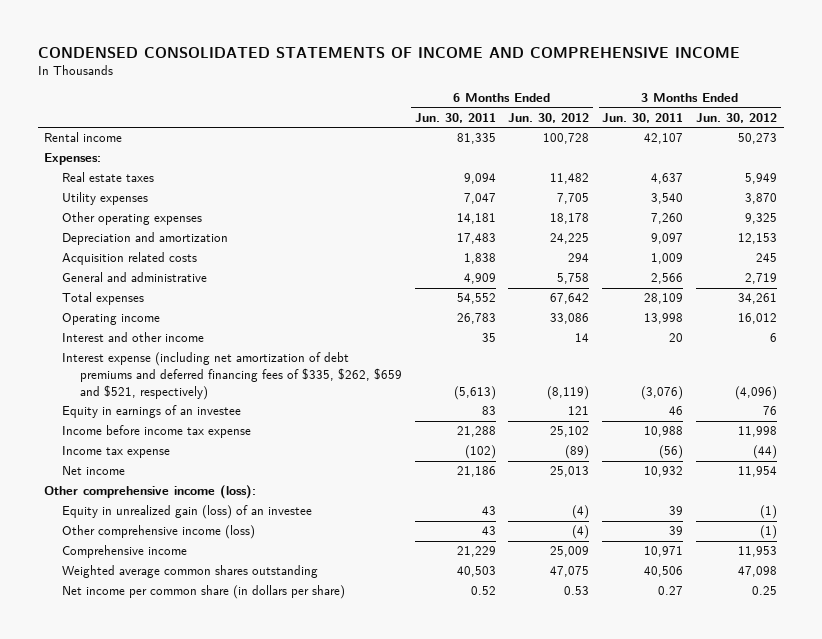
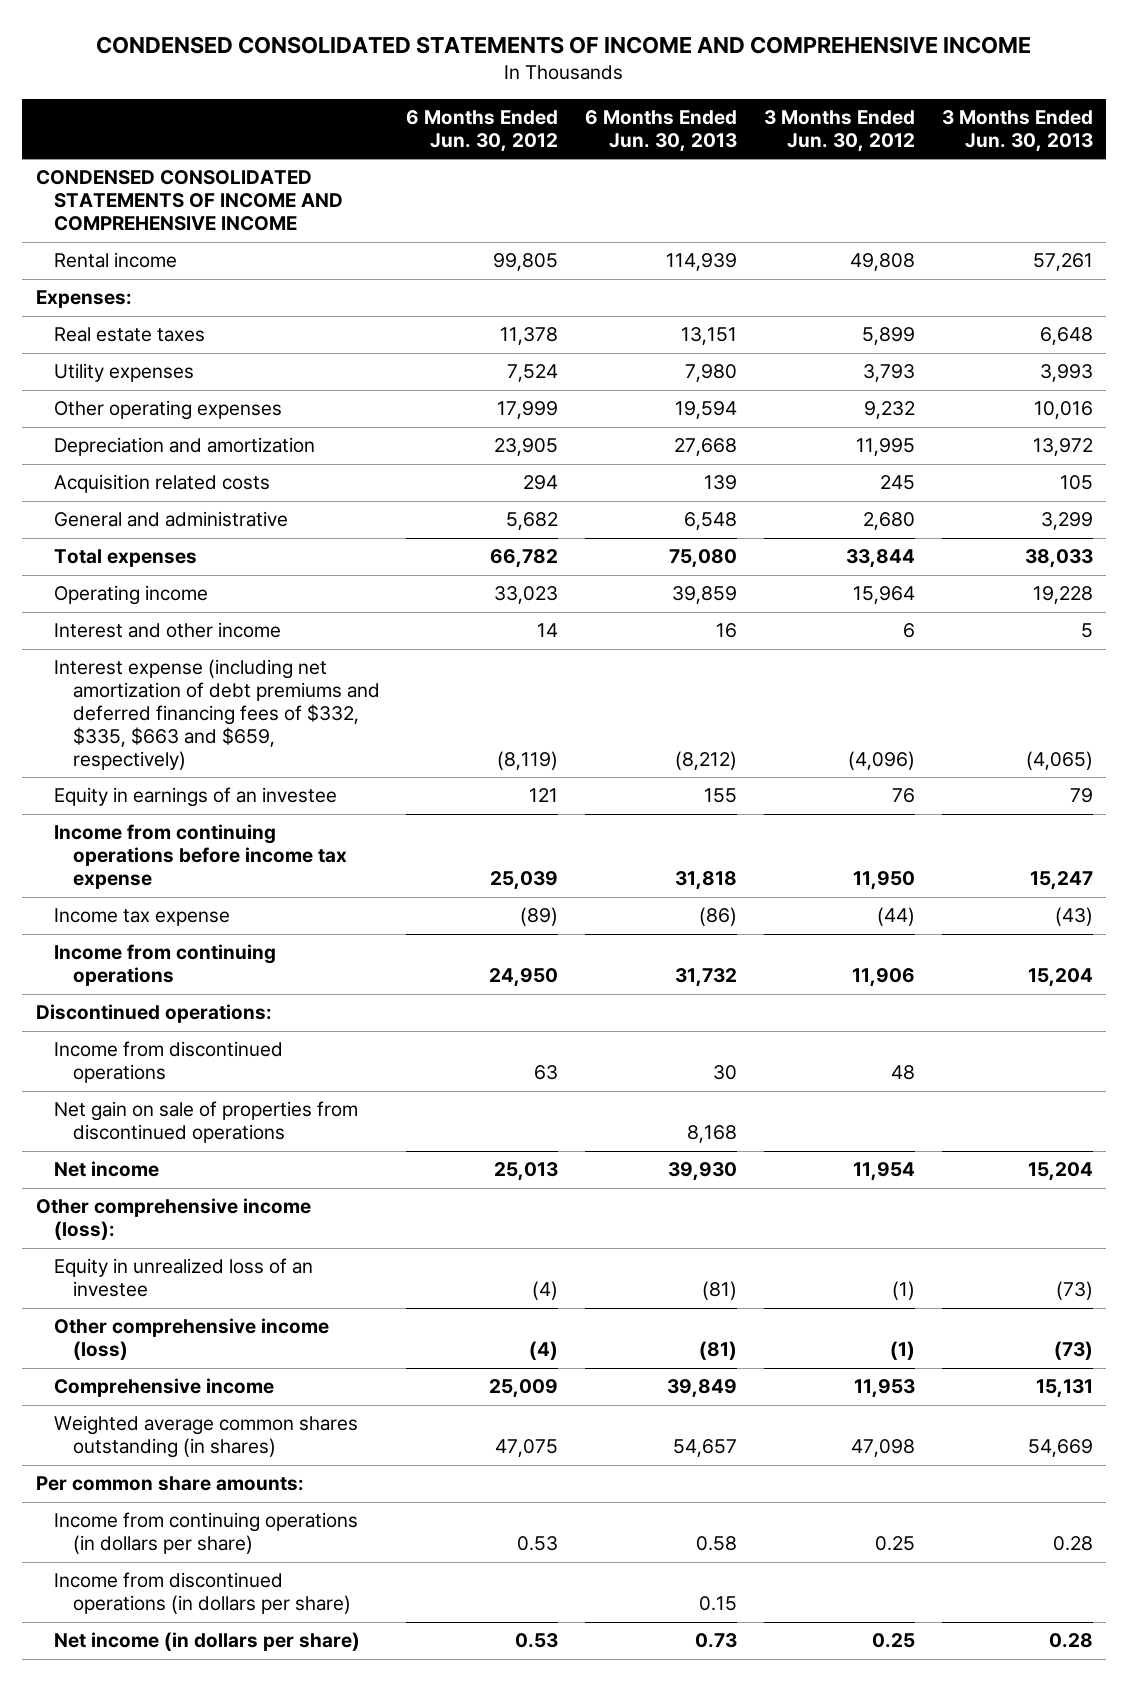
[414,112,496,123] Jun. 30, 2011 -> none
[602,112,684,123] Jun. 30, 2011 -> none
none -> [585,109,738,152] 6 Months Ended Jun. 30, 2013
none -> [941,109,1093,152] 3 Months Ended Jun. 30, 2013
none -> [35,170,344,232] CONDENSED CONSOLIDATED STATEMENTS OF INCOME AND COMPREHENSIVE INCOME
[543,133,590,145] 100,728 -> [493,253,559,272] 99,805
[738,133,778,145] 50,273 -> [850,253,916,272] 49,808
[550,173,590,185] 11,482 -> [500,327,559,346] 11,378
[745,173,778,185] 5,949 -> [862,327,916,346] 5,899
[557,193,590,205] 7,705 -> [507,364,559,383] 7,524
[745,193,778,205] 3,870 -> [863,364,916,383] 3,793
[550,213,590,225] 18,178 -> [497,401,559,420] 17,999
[745,213,778,225] 9,325 -> [864,401,916,420] 9,232
[550,233,590,245] 24,225 -> [494,438,559,457] 23,905
[738,233,778,245] 12,153 -> [856,438,916,457] 11,995
[557,273,590,285] 5,758 -> [506,512,559,531] 5,682
[745,273,778,285] 2,719 -> [863,512,916,531] 2,680
[550,293,590,305] 67,642 -> [490,549,559,569] 66,782
[738,293,778,305] 34,261 -> [846,549,916,569] 33,844
[550,313,590,325] 33,086 -> [494,586,559,605] 33,023
[738,313,778,325] 16,012 -> [853,586,916,605] 15,964
[61,352,402,400] Interest expense (including net amortization of debt premiums and deferred financing fees of $335, $262, $659 and $521, respectively) -> [54,659,380,771] Interest expense (including net amortization of debt premiums and deferred financing fees of $332, $335, $663 and $659, respectively)
[61,425,251,439] Income before income tax expense -> [54,824,347,890] Income from continuing operations before income tax expense
[550,426,590,438] 25,102 -> [490,871,559,891] 25,039
[738,426,778,438] 11,998 -> [853,871,916,891] 11,950
none -> [54,944,277,987] Income from continuing operations
none -> [35,1004,272,1024] Discontinued operations:
none -> [54,1041,284,1084] Income from discontinued operations
none -> [54,1101,359,1144] Net gain on sale of properties from discontinued operations
[61,505,312,520] Equity in unrealized gain (loss) of an investee -> [54,1258,314,1298] Equity in unrealized loss of an investee
[61,565,318,579] Weighted average common shares outstanding -> [54,1415,359,1459] Weighted average common shares outstanding (in shares)
none -> [35,1476,304,1492] Per common share amounts:
none -> [54,1512,359,1555] Income from continuing operations (in dollars per share)
none -> [54,1572,351,1615] Income from discontinued operations (in dollars per share)
[61,585,345,600] Net income per common share (in dollars per share) -> [54,1632,361,1652] Net income (in dollars per share)

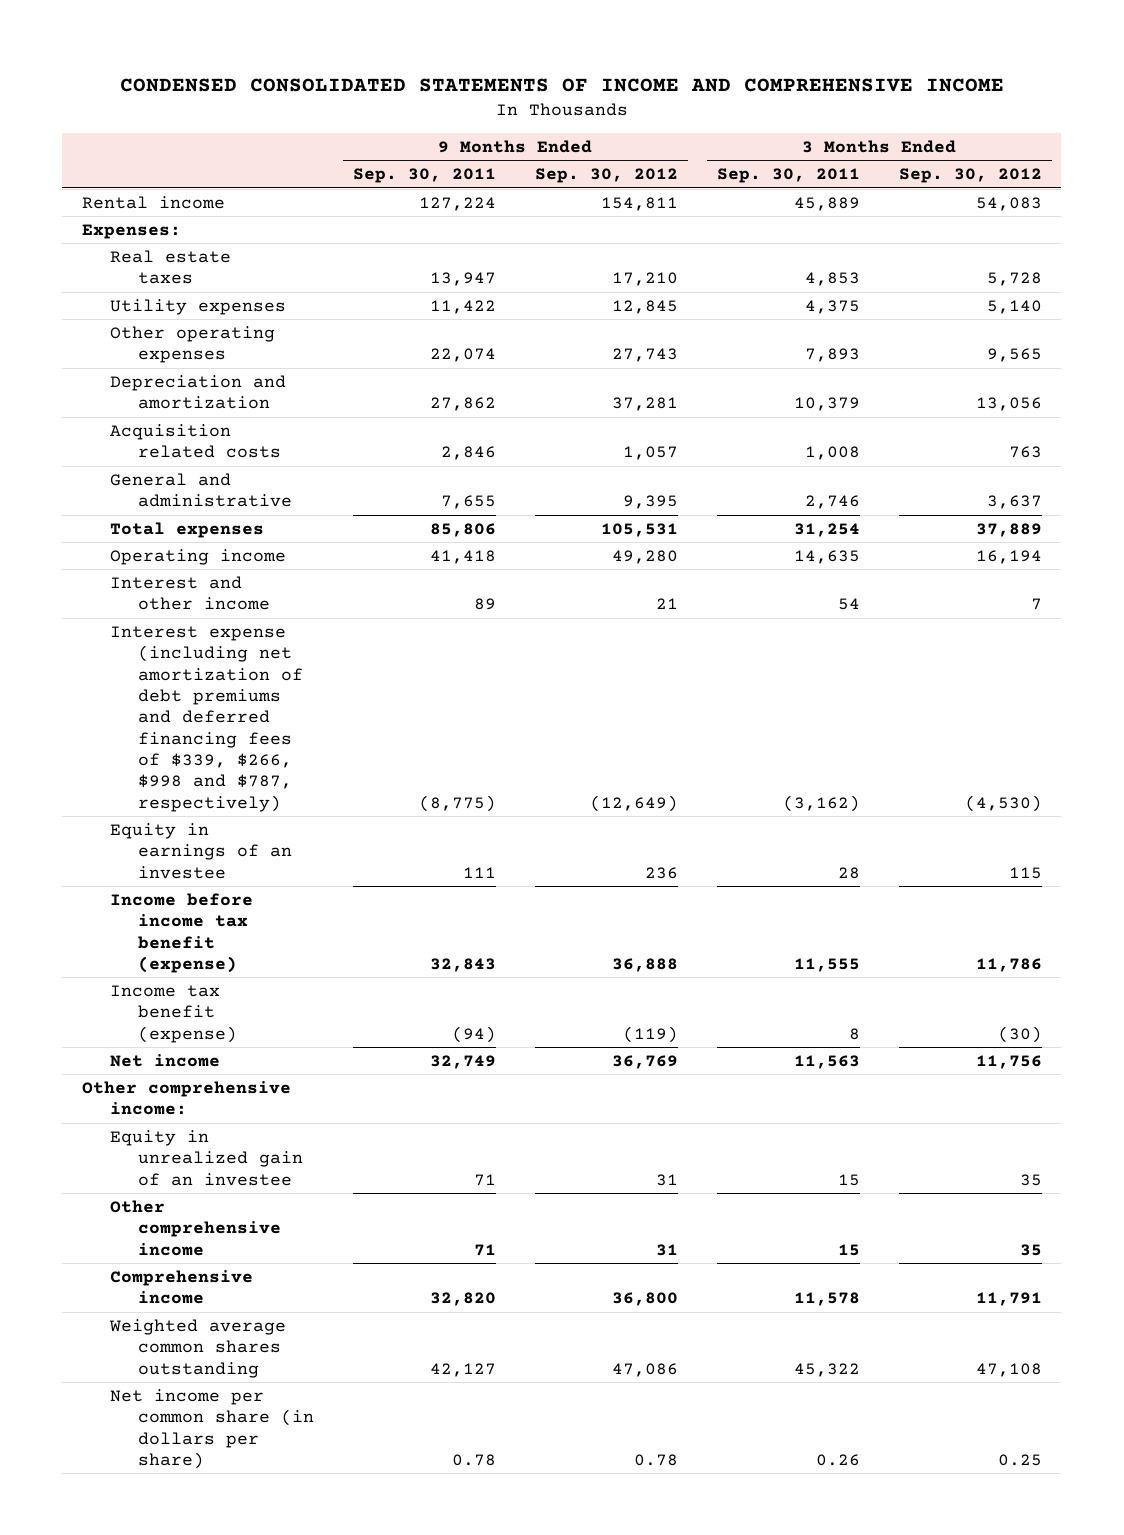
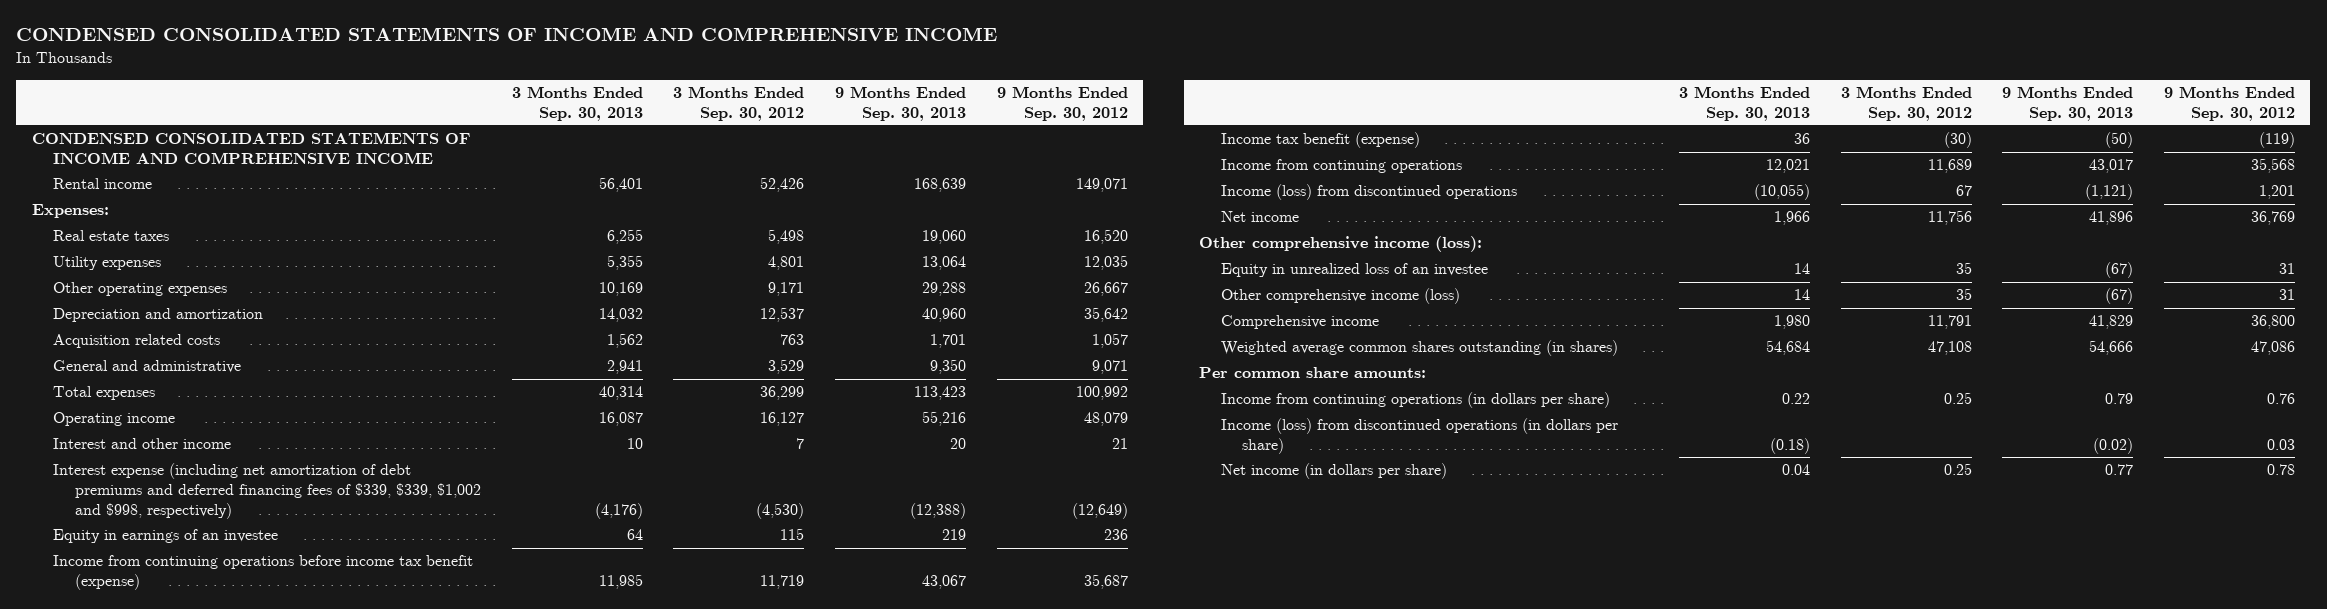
[352,168,496,184] Sep. 30, 2011 -> none
[716,168,860,184] Sep. 30, 2011 -> none
none -> [511,86,643,121] 3 Months Ended Sep. 30, 2013
none -> [834,86,966,121] 9 Months Ended Sep. 30, 2013
none -> [31,132,471,166] CONDENSED CONSOLIDATED STATEMENTS OF INCOME AND COMPREHENSIVE INCOME
[600,196,678,211] 154,811 -> [1075,178,1128,193] 149,071
[975,196,1042,211] 54,083 -> [760,177,805,193] 52,426
[611,272,678,287] 17,210 -> [1083,229,1128,245] 16,520
[986,272,1042,287] 5,728 -> [768,229,805,245] 5,498
[611,299,678,314] 12,845 -> [1083,255,1128,271] 12,035
[986,299,1042,314] 5,140 -> [768,256,805,271] 4,801
[611,348,678,363] 27,743 -> [1083,282,1128,297] 26,667
[986,348,1042,363] 9,565 -> [768,282,805,297] 9,171
[611,397,678,412] 37,281 -> [1083,307,1128,323] 35,642
[975,397,1042,412] 13,056 -> [760,307,805,323] 12,537
[622,495,678,510] 9,395 -> [1091,360,1128,375] 9,071
[986,495,1042,510] 3,637 -> [768,359,805,375] 3,529
[600,522,678,537] 105,531 -> [1075,386,1128,401] 100,992
[975,522,1042,537] 37,889 -> [760,386,805,401] 36,299
[611,549,678,564] 49,280 -> [1083,412,1128,427] 48,079
[975,549,1042,564] 16,194 -> [760,412,805,427] 16,127
[109,625,303,812] Interest expense (including net amortization of debt premiums and deferred financing fees of $339, $266, $998 and $787, respectively) -> [53,463,481,519] Interest expense (including net amortization of debt premiums and deferred financing fees of $339, $339, $1,002 and $998, respectively)
[109,892,253,973] Income before income tax benefit (expense) -> [53,555,474,591] Income from continuing operations before income tax benefit (expense)
[611,957,678,972] 36,888 -> [1083,574,1128,590] 35,687
[975,957,1042,972] 11,786 -> [760,575,805,590] 11,719
none -> [1220,159,1462,174] Income from continuing operations
none -> [1220,184,1517,201] Income (loss) from discontinued operations
[81,1080,291,1116] Other comprehensive income: -> [1198,236,1482,253] Other comprehensive income (loss):
[109,1129,303,1186] Equity in unrealized gain of an investee -> [1220,263,1488,278] Equity in unrealized loss of an investee
[109,1199,281,1256] Other comprehensive income -> [1220,288,1460,305] Other comprehensive income (loss)
[108,1318,286,1378] Weighted average common shares outstanding -> [1220,340,1618,357] Weighted average common shares outstanding (in shares)
none -> [1198,367,1426,379] Per common share amounts:
none -> [1220,392,1610,409] Income from continuing operations (in dollars per share)
none -> [1220,418,1618,455] Income (loss) from discontinued operations (in dollars per share)
[109,1388,314,1469] Net income per common share (in dollars per share) -> [1220,463,1447,480] Net income (in dollars per share)

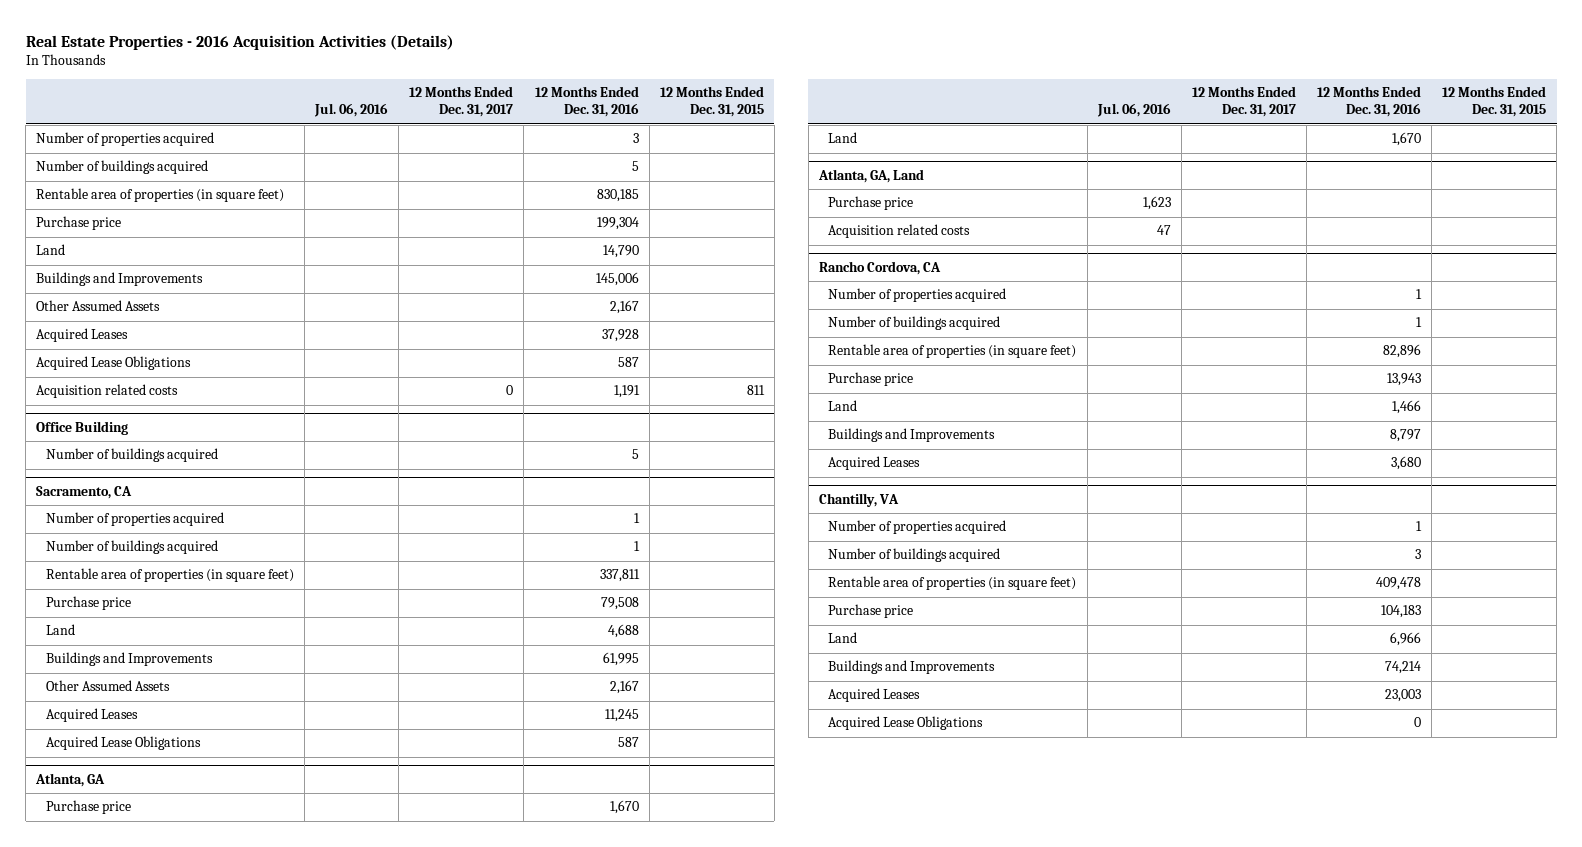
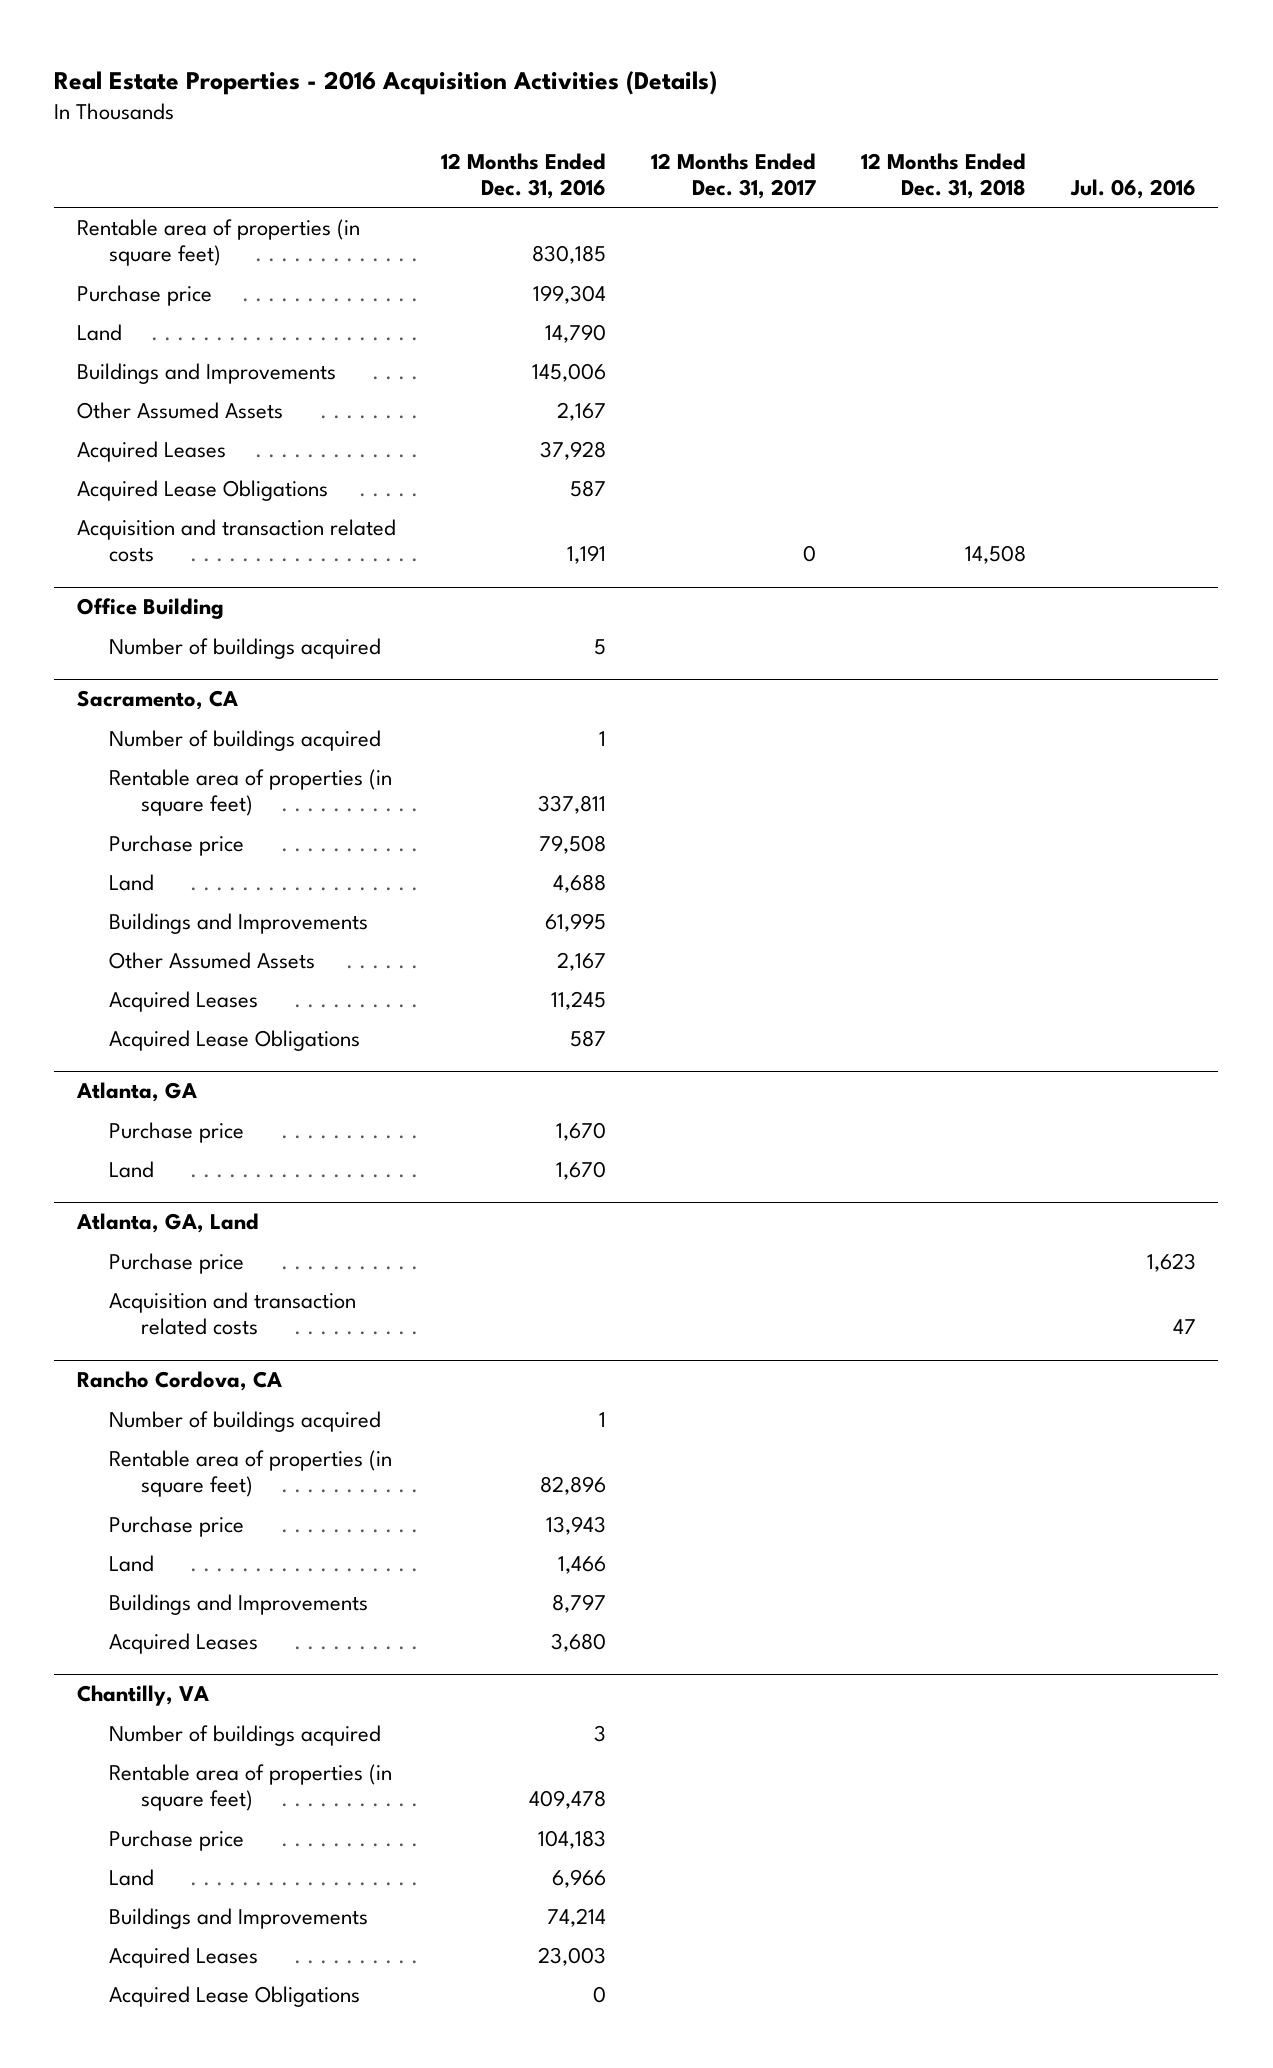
[659,86,764,118] 12 Months Ended Dec. 31, 2015 -> none
none -> [860,152,1026,200] 12 Months Ended Dec. 31, 2018
[36,132,215,147] Number of properties acquired -> none
[36,160,209,175] Number of buildings acquired -> none
[36,384,179,399] Acquisition related costs -> [76,519,396,563] Acquisition and transaction related costs
[46,512,225,527] Number of properties acquired -> none
[828,224,971,239] Acquisition related costs -> [108,1292,356,1336] Acquisition and transaction related costs
[828,288,1007,303] Number of properties acquired -> none
[828,520,1007,535] Number of properties acquired -> none

